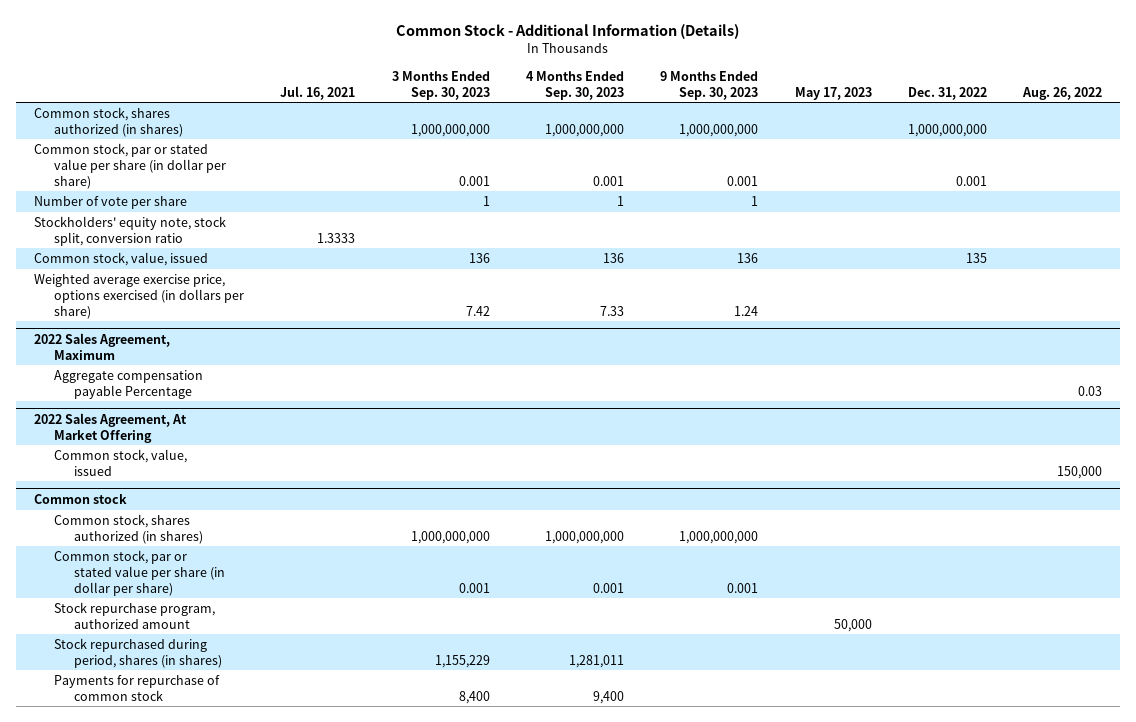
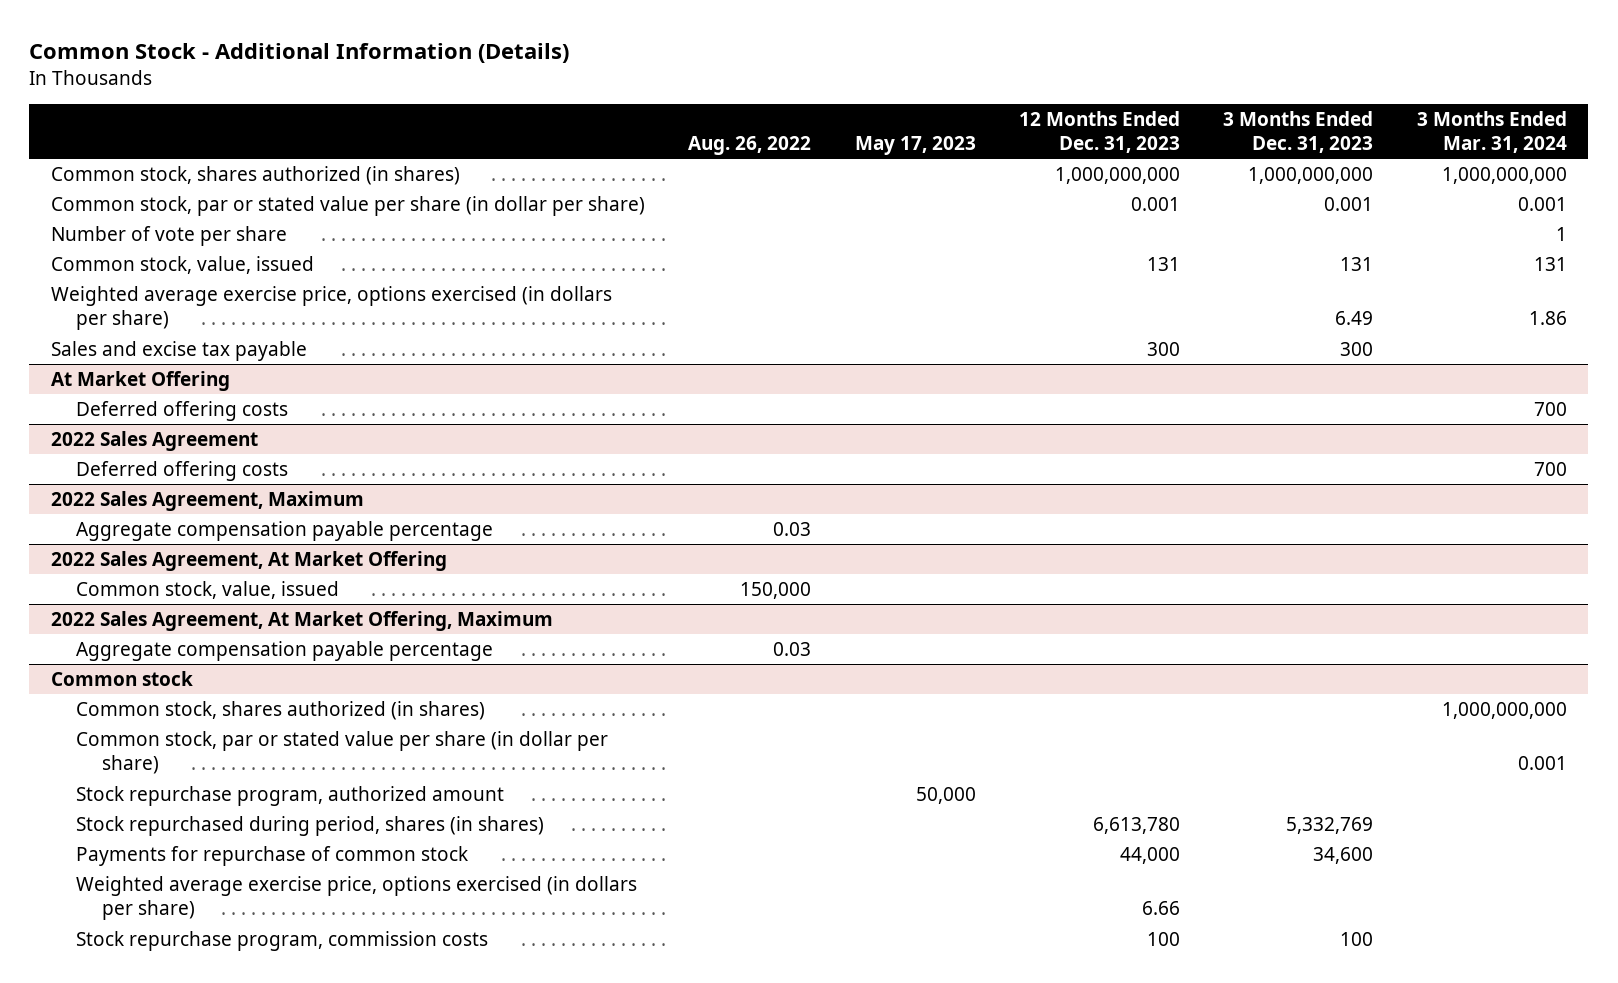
[280,85,356,100] Jul. 16, 2021 -> none
[391,70,490,100] 3 Months Ended Sep. 30, 2023 -> none
[526,70,625,100] 4 Months Ended Sep. 30, 2023 -> none
[660,70,759,100] 9 Months Ended Sep. 30, 2023 -> none
[907,86,987,100] Dec. 31, 2022 -> none
none -> [1018,110,1180,154] 12 Months Ended Dec. 31, 2023
none -> [1223,110,1374,154] 3 Months Ended Dec. 31, 2023
none -> [1416,110,1567,154] 3 Months Ended Mar. 31, 2024
[34,215,227,246] Stockholders' equity note, stock split, conversion ratio -> none
none -> [50,341,307,362] Sales and excise tax payable
none -> [50,371,230,392] At Market Offering
none -> [76,401,289,422] Deferred offering costs
none -> [50,431,258,452] 2022 Sales Agreement
none -> [76,461,289,482] Deferred offering costs
[54,369,204,399] Aggregate compensation payable Percentage -> [76,521,494,542] Aggregate compensation payable percentage
none -> [50,611,553,632] 2022 Sales Agreement, At Market Offering, Maximum
none -> [76,641,494,662] Aggregate compensation payable percentage
none -> [76,876,638,921] Weighted average exercise price, options exercised (in dollars per share)
none -> [76,931,489,952] Stock repurchase program, commission costs

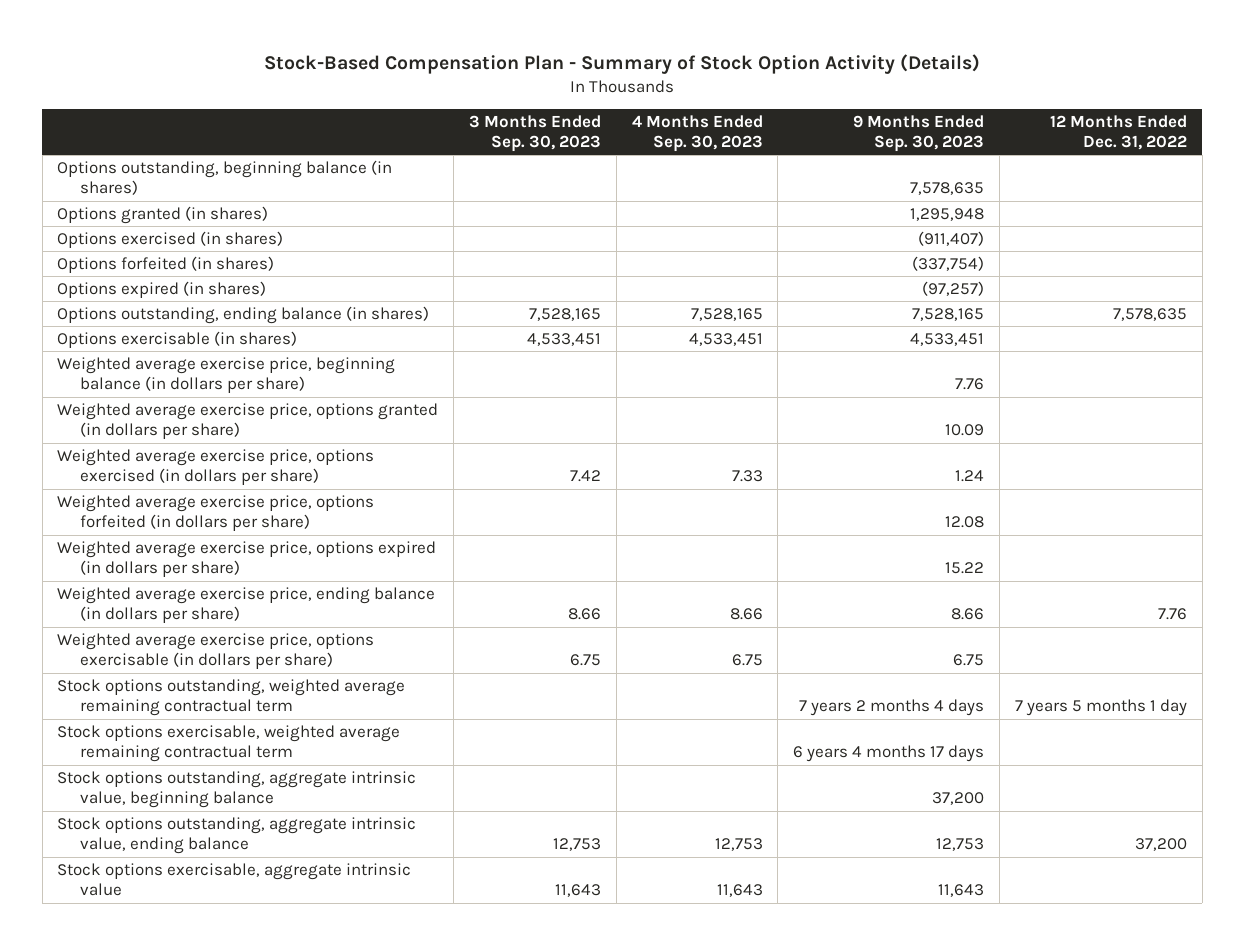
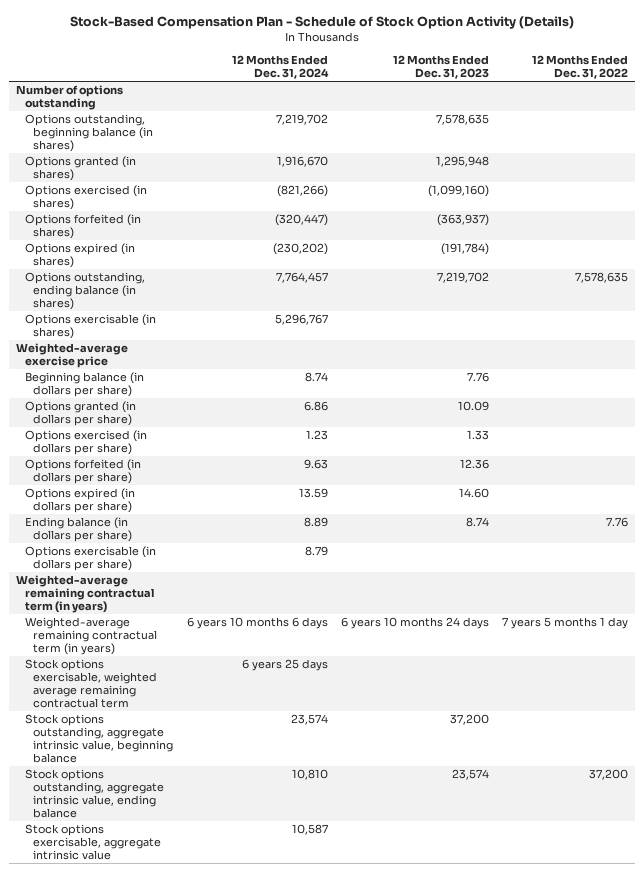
[264,53,981,74] Stock-Based Compensation Plan - Summary of Stock Option Activity (Details) -> [69,16,574,30] Stock-Based Compensation Plan - Schedule of Stock Option Activity (Details)
[469,114,602,152] 3 Months Ended Sep. 30, 2023 -> none
[631,114,763,152] 4 Months Ended Sep. 30, 2023 -> none
[853,114,985,152] 9 Months Ended Sep. 30, 2023 -> none
none -> [231,54,329,80] 12 Months Ended Dec. 31, 2024
none -> [392,54,489,80] 12 Months Ended Dec. 31, 2023
none -> [15,84,123,111] Number of options outstanding
none -> [15,342,128,369] Weighted-average exercise price
[57,357,396,394] Weighted average exercise price, beginning balance (in dollars per share) -> [24,371,144,398] Beginning balance (in dollars per share)
[57,403,439,440] Weighted average exercise price, options granted (in dollars per share) -> [24,400,136,427] Options granted (in dollars per share)
[57,449,375,486] Weighted average exercise price, options exercised (in dollars per share) -> [24,429,147,456] Options exercised (in dollars per share)
[57,495,375,532] Weighted average exercise price, options forfeited (in dollars per share) -> [24,458,141,485] Options forfeited (in dollars per share)
[57,541,437,578] Weighted average exercise price, options expired (in dollars per share) -> [24,487,135,514] Options expired (in dollars per share)
[57,587,436,624] Weighted average exercise price, ending balance (in dollars per share) -> [24,516,133,543] Ending balance (in dollars per share)
[57,633,375,670] Weighted average exercise price, options exercisable (in dollars per share) -> [24,545,156,572] Options exercisable (in dollars per share)
none -> [15,574,154,614] Weighted-average remaining contractual term (in years)
[57,679,406,717] Stock options outstanding, weighted average remaining contractual term -> [24,616,158,656] Weighted-average remaining contractual term (in years)

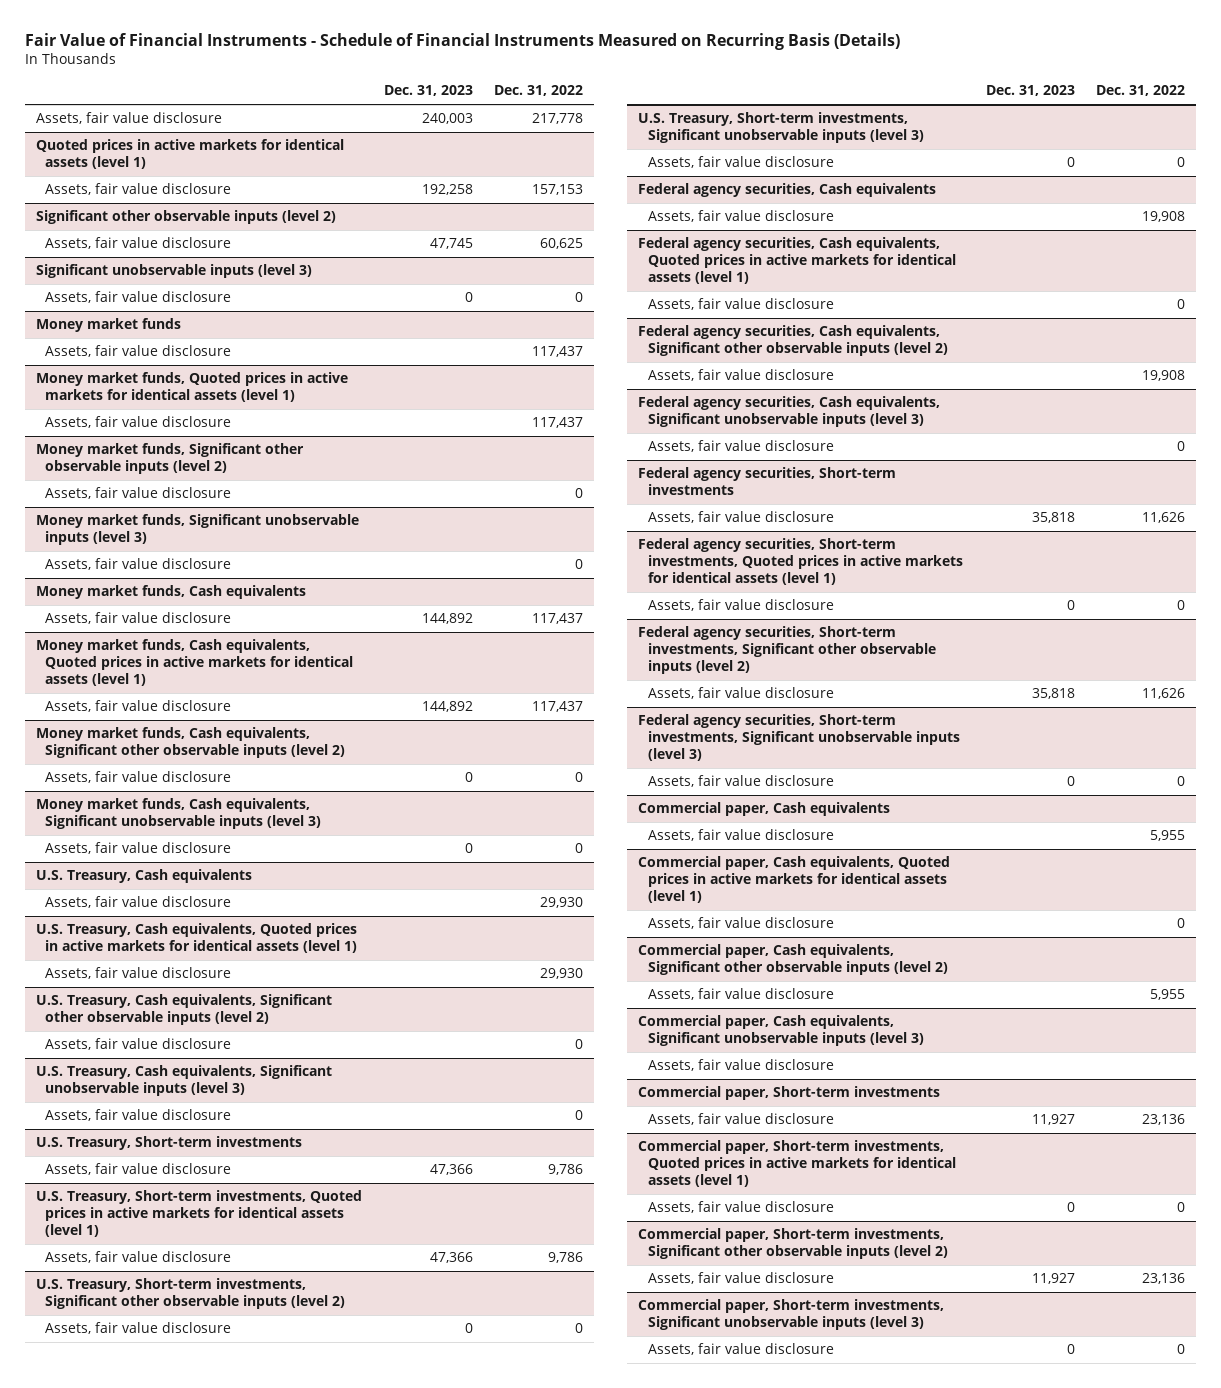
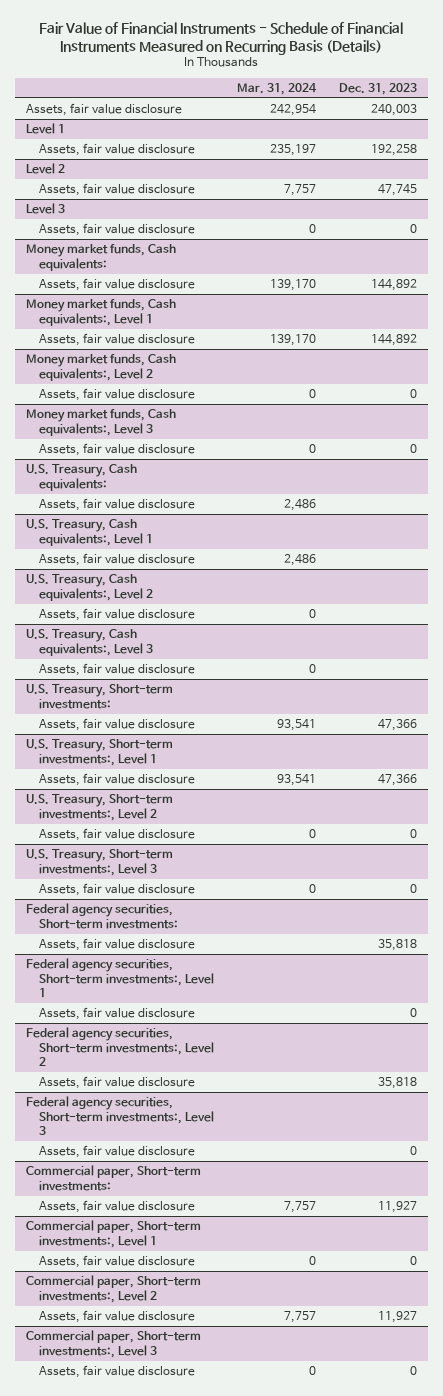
[494,85,584,97] Dec. 31, 2022 -> none
none -> [236,83,317,96] Mar. 31, 2024
[35,139,344,170] Quoted prices in active markets for identical assets (level 1) -> [26,123,66,135] Level 1
[35,210,336,225] Significant other observable inputs (level 2) -> [26,163,66,175] Level 2
[35,264,312,279] Significant unobservable inputs (level 3) -> [26,203,66,215] Level 3
[35,318,181,333] Money market funds -> none
[45,345,232,358] Assets, fair value disclosure -> none
[35,372,348,403] Money market funds, Quoted prices in active markets for identical assets (level 1) -> none
[45,416,232,429] Assets, fair value disclosure -> none
[35,443,304,475] Money market funds, Significant other observable inputs (level 2) -> none
[45,487,232,500] Assets, fair value disclosure -> none
[35,514,359,546] Money market funds, Significant unobservable inputs (level 3) -> none
[45,558,232,571] Assets, fair value disclosure -> none
[35,585,306,600] Money market funds, Cash equivalents -> [26,244,177,271] Money market funds, Cash equivalents:
[35,639,354,686] Money market funds, Cash equivalents, Quoted prices in active markets for identical assets (level 1) -> [26,299,177,326] Money market funds, Cash equivalents:, Level 1
[35,727,346,759] Money market funds, Cash equivalents, Significant other observable inputs (level 2) -> [26,354,177,381] Money market funds, Cash equivalents:, Level 2
[35,798,322,830] Money market funds, Cash equivalents, Significant unobservable inputs (level 3) -> [26,409,177,436] Money market funds, Cash equivalents:, Level 3
[35,869,252,884] U.S. Treasury, Cash equivalents -> [26,464,138,491] U.S. Treasury, Cash equivalents:
[35,923,358,954] U.S. Treasury, Cash equivalents, Quoted prices in active markets for identical assets (level 1) -> [26,519,154,546] U.S. Treasury, Cash equivalents:, Level 1
[35,994,332,1026] U.S. Treasury, Cash equivalents, Significant other observable inputs (level 2) -> [26,574,154,601] U.S. Treasury, Cash equivalents:, Level 2
[35,1065,332,1097] U.S. Treasury, Cash equivalents, Significant unobservable inputs (level 3) -> [26,629,154,656] U.S. Treasury, Cash equivalents:, Level 3
[35,1136,302,1151] U.S. Treasury, Short-term investments -> [26,684,174,709] U.S. Treasury, Short-term investments:
[35,1190,362,1237] U.S. Treasury, Short-term investments, Quoted prices in active markets for identical assets (level 1) -> [26,739,174,766] U.S. Treasury, Short-term investments:, Level 1
[35,1278,346,1310] U.S. Treasury, Short-term investments, Significant other observable inputs (level 2) -> [26,794,174,821] U.S. Treasury, Short-term investments:, Level 2
[638,112,924,144] U.S. Treasury, Short-term investments, Significant unobservable inputs (level 3) -> [26,849,174,876] U.S. Treasury, Short-term investments:, Level 3
[638,183,937,198] Federal agency securities, Cash equivalents -> none
[647,210,834,223] Assets, fair value disclosure -> none
[638,237,956,284] Federal agency securities, Cash equivalents, Quoted prices in active markets for identical assets (level 1) -> none
[647,298,834,311] Assets, fair value disclosure -> none
[638,325,948,357] Federal agency securities, Cash equivalents, Significant other observable inputs (level 2) -> none
[647,369,834,382] Assets, fair value disclosure -> none
[638,396,941,428] Federal agency securities, Cash equivalents, Significant unobservable inputs (level 3) -> none
[647,440,834,453] Assets, fair value disclosure -> none
[638,467,897,496] Federal agency securities, Short-term investments -> [26,903,179,929] Federal agency securities, Short-term investments:
[638,538,963,585] Federal agency securities, Short-term investments, Quoted prices in active markets for identical assets (level 1) -> [26,958,215,999] Federal agency securities, Short-term investments:, Level 1
[638,626,936,674] Federal agency securities, Short-term investments, Significant other observable inputs (level 2) -> [26,1027,215,1067] Federal agency securities, Short-term investments:, Level 2
[638,714,960,761] Federal agency securities, Short-term investments, Significant unobservable inputs (level 3) -> [26,1096,215,1136] Federal agency securities, Short-term investments:, Level 3
[638,802,891,817] Commercial paper, Cash equivalents -> none
[647,829,834,842] Assets, fair value disclosure -> none
[638,856,951,903] Commercial paper, Cash equivalents, Quoted prices in active markets for identical assets (level 1) -> none
[647,917,834,930] Assets, fair value disclosure -> none
[638,944,948,976] Commercial paper, Cash equivalents, Significant other observable inputs (level 2) -> none
[647,988,834,1001] Assets, fair value disclosure -> none
[638,1015,924,1047] Commercial paper, Cash equivalents, Significant unobservable inputs (level 3) -> none
[647,1059,834,1072] Assets, fair value disclosure -> none
[638,1086,941,1101] Commercial paper, Short-term investments -> [26,1165,202,1191] Commercial paper, Short-term investments:
[638,1140,956,1187] Commercial paper, Short-term investments, Quoted prices in active markets for identical assets (level 1) -> [26,1220,202,1248] Commercial paper, Short-term investments:, Level 1
[638,1228,948,1260] Commercial paper, Short-term investments, Significant other observable inputs (level 2) -> [26,1275,202,1303] Commercial paper, Short-term investments:, Level 2
[638,1299,945,1331] Commercial paper, Short-term investments, Significant unobservable inputs (level 3) -> [26,1330,202,1358] Commercial paper, Short-term investments:, Level 3

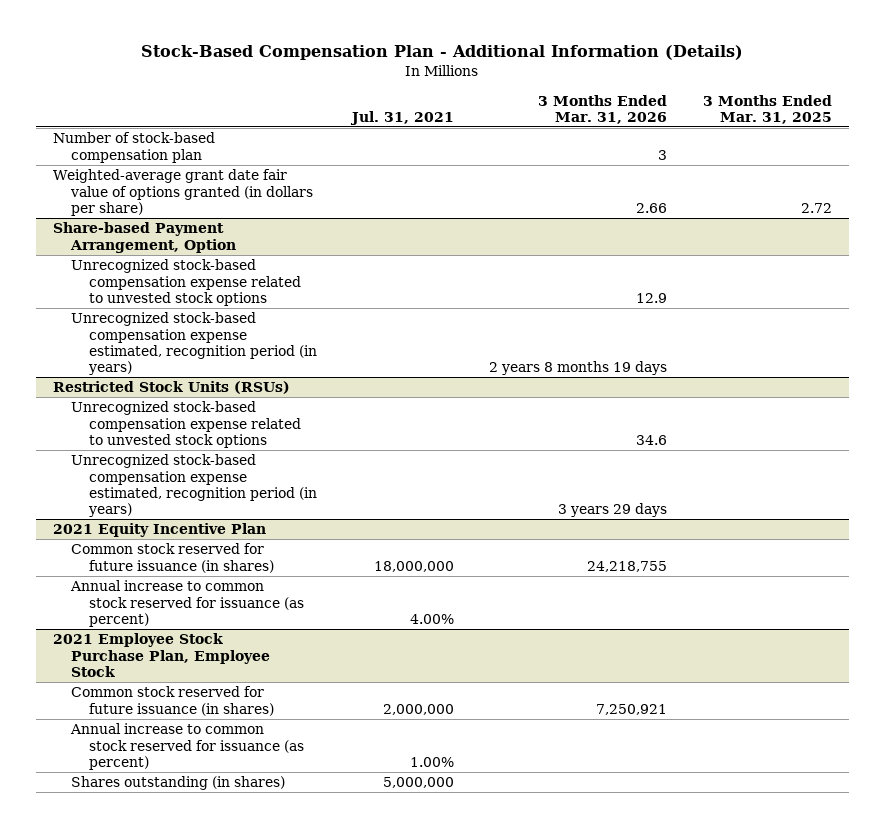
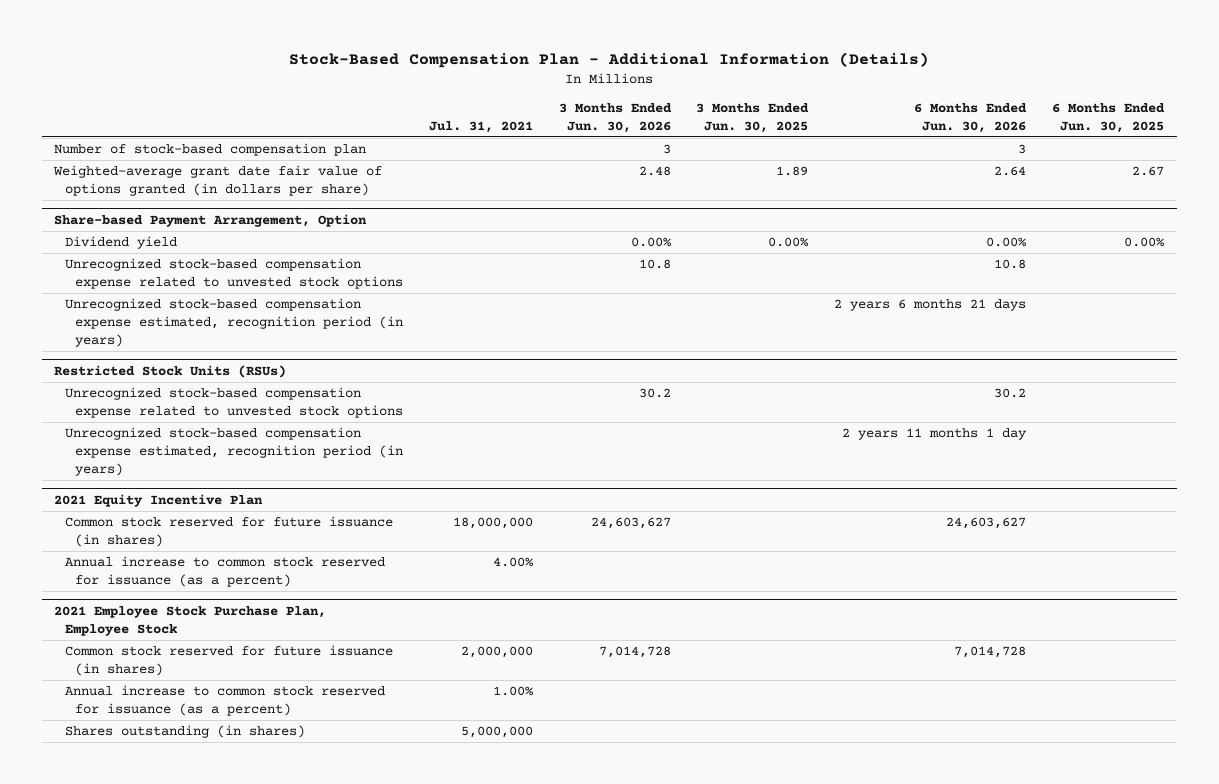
[538,94,668,124] 3 Months Ended Mar. 31, 2026 -> none
[702,94,832,124] 3 Months Ended Mar. 31, 2025 -> none
none -> [558,103,672,133] 3 Months Ended Jun. 30, 2026
none -> [696,103,810,133] 3 Months Ended Jun. 30, 2025
none -> [914,103,1028,133] 6 Months Ended Jun. 30, 2026
none -> [1052,103,1166,133] 6 Months Ended Jun. 30, 2025
none -> [64,236,177,250] Dividend yield
[70,580,305,627] Annual increase to common stock reserved for issuance (as percent) -> [64,556,385,588] Annual increase to common stock reserved for issuance (as a percent)
[70,723,305,770] Annual increase to common stock reserved for issuance (as percent) -> [64,685,385,717] Annual increase to common stock reserved for issuance (as a percent)

